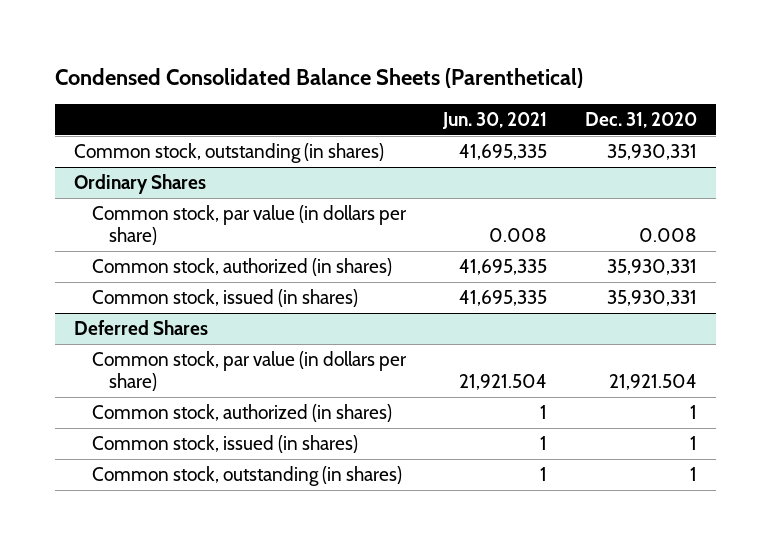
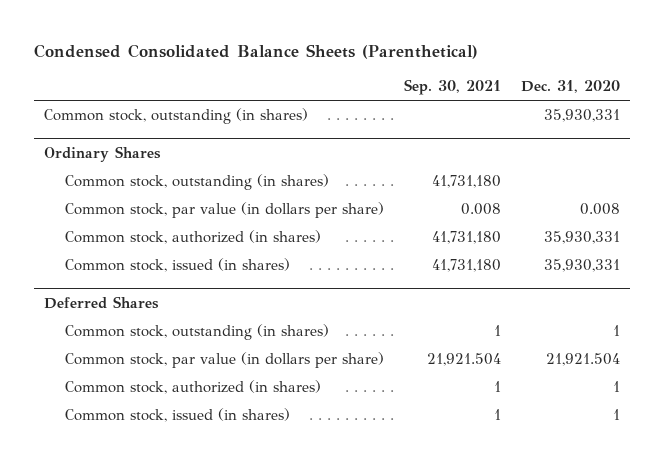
[442,111,548,129] Jun. 30, 2021 -> none
none -> [403,79,501,96] Sep. 30, 2021
none -> [64,174,329,191] Common stock, outstanding (in shares)
[91,466,402,487] Common stock, outstanding (in shares) -> [64,324,329,341] Common stock, outstanding (in shares)

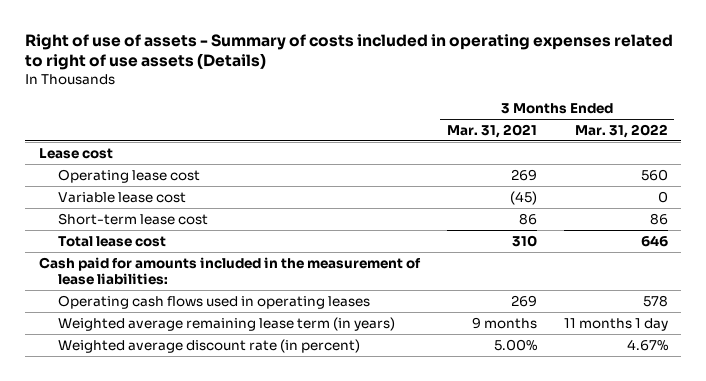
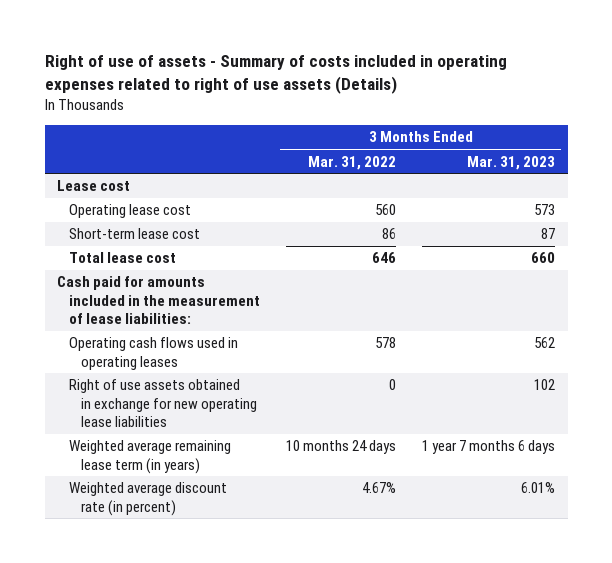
[446,123,537,138] Mar. 31, 2021 -> none
none -> [466,155,555,170] Mar. 31, 2023
[57,191,186,203] Variable lease cost -> none
none -> [69,379,258,428] Right of use assets obtained in exchange for new operating lease liabilities
[563,317,668,331] 11 months 1 day -> [286,440,397,455] 10 months 24 days

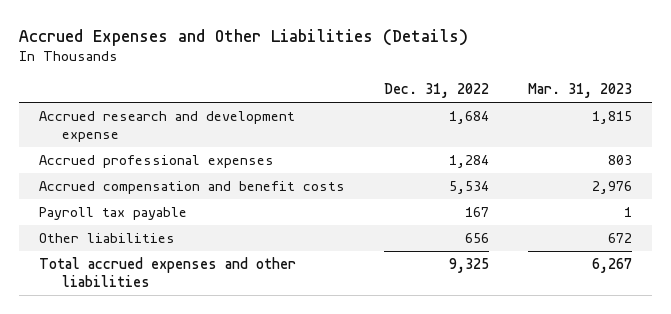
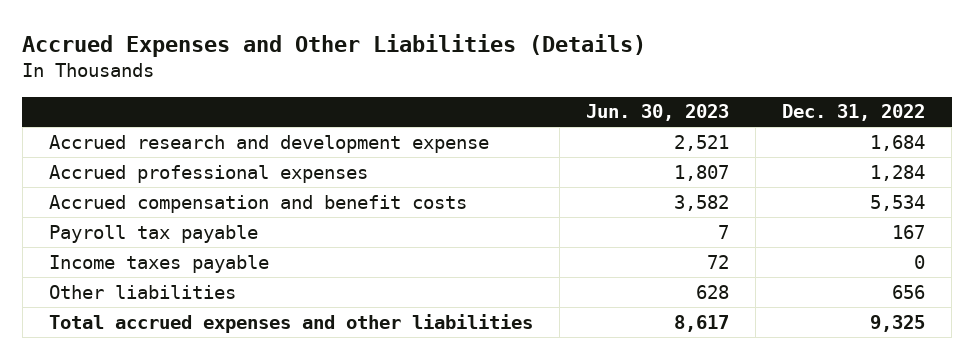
[528,83,633,99] Mar. 31, 2023 -> none
none -> [585,104,729,122] Jun. 30, 2023
none -> [48,254,269,273] Income taxes payable

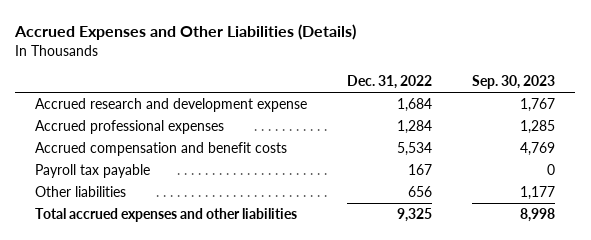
[585,104,729,122] Jun. 30, 2023 -> none
none -> [472,74,556,89] Sep. 30, 2023
[48,254,269,273] Income taxes payable -> none

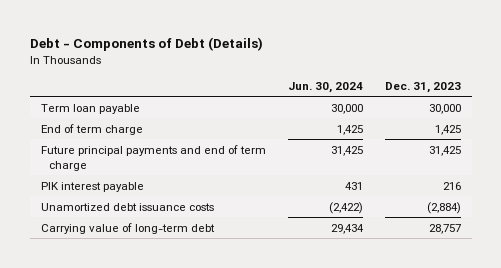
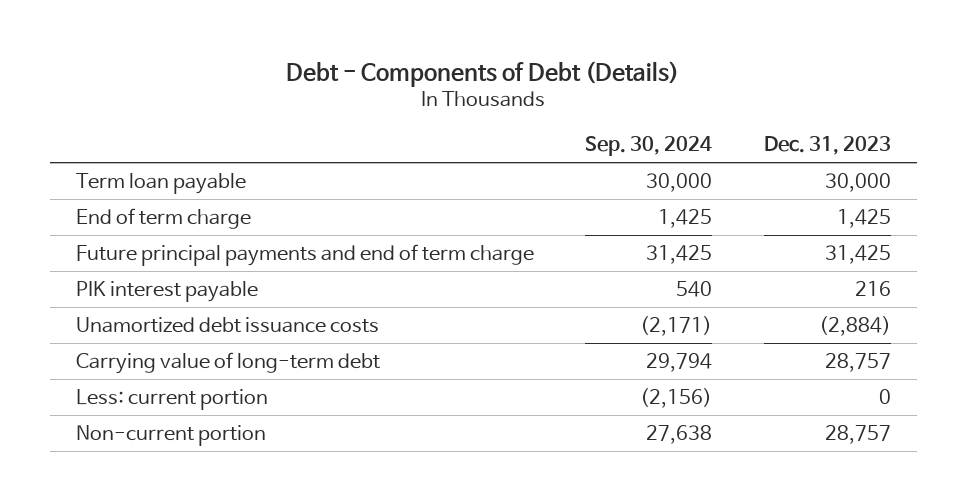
[287,82,363,94] Jun. 30, 2024 -> none
none -> [585,136,713,157] Sep. 30, 2024
none -> [75,389,268,411] Less: current portion
none -> [75,425,266,447] Non-current portion

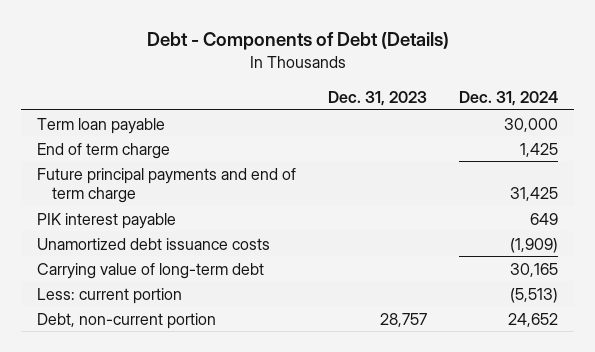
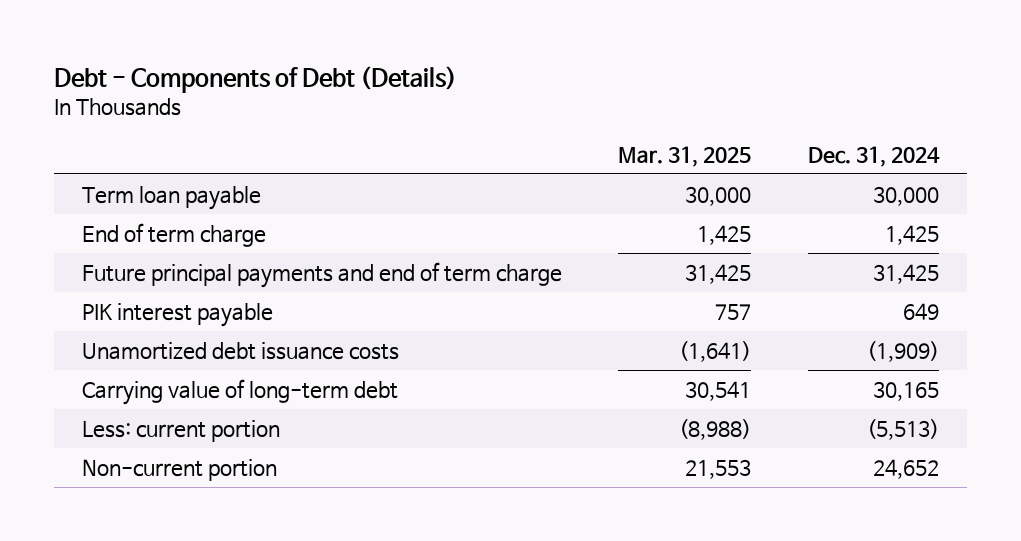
[328,90,428,106] Dec. 31, 2023 -> none
none -> [618,145,752,167] Mar. 31, 2025
[37,312,217,329] Debt, non-current portion -> [82,458,278,481] Non-current portion

